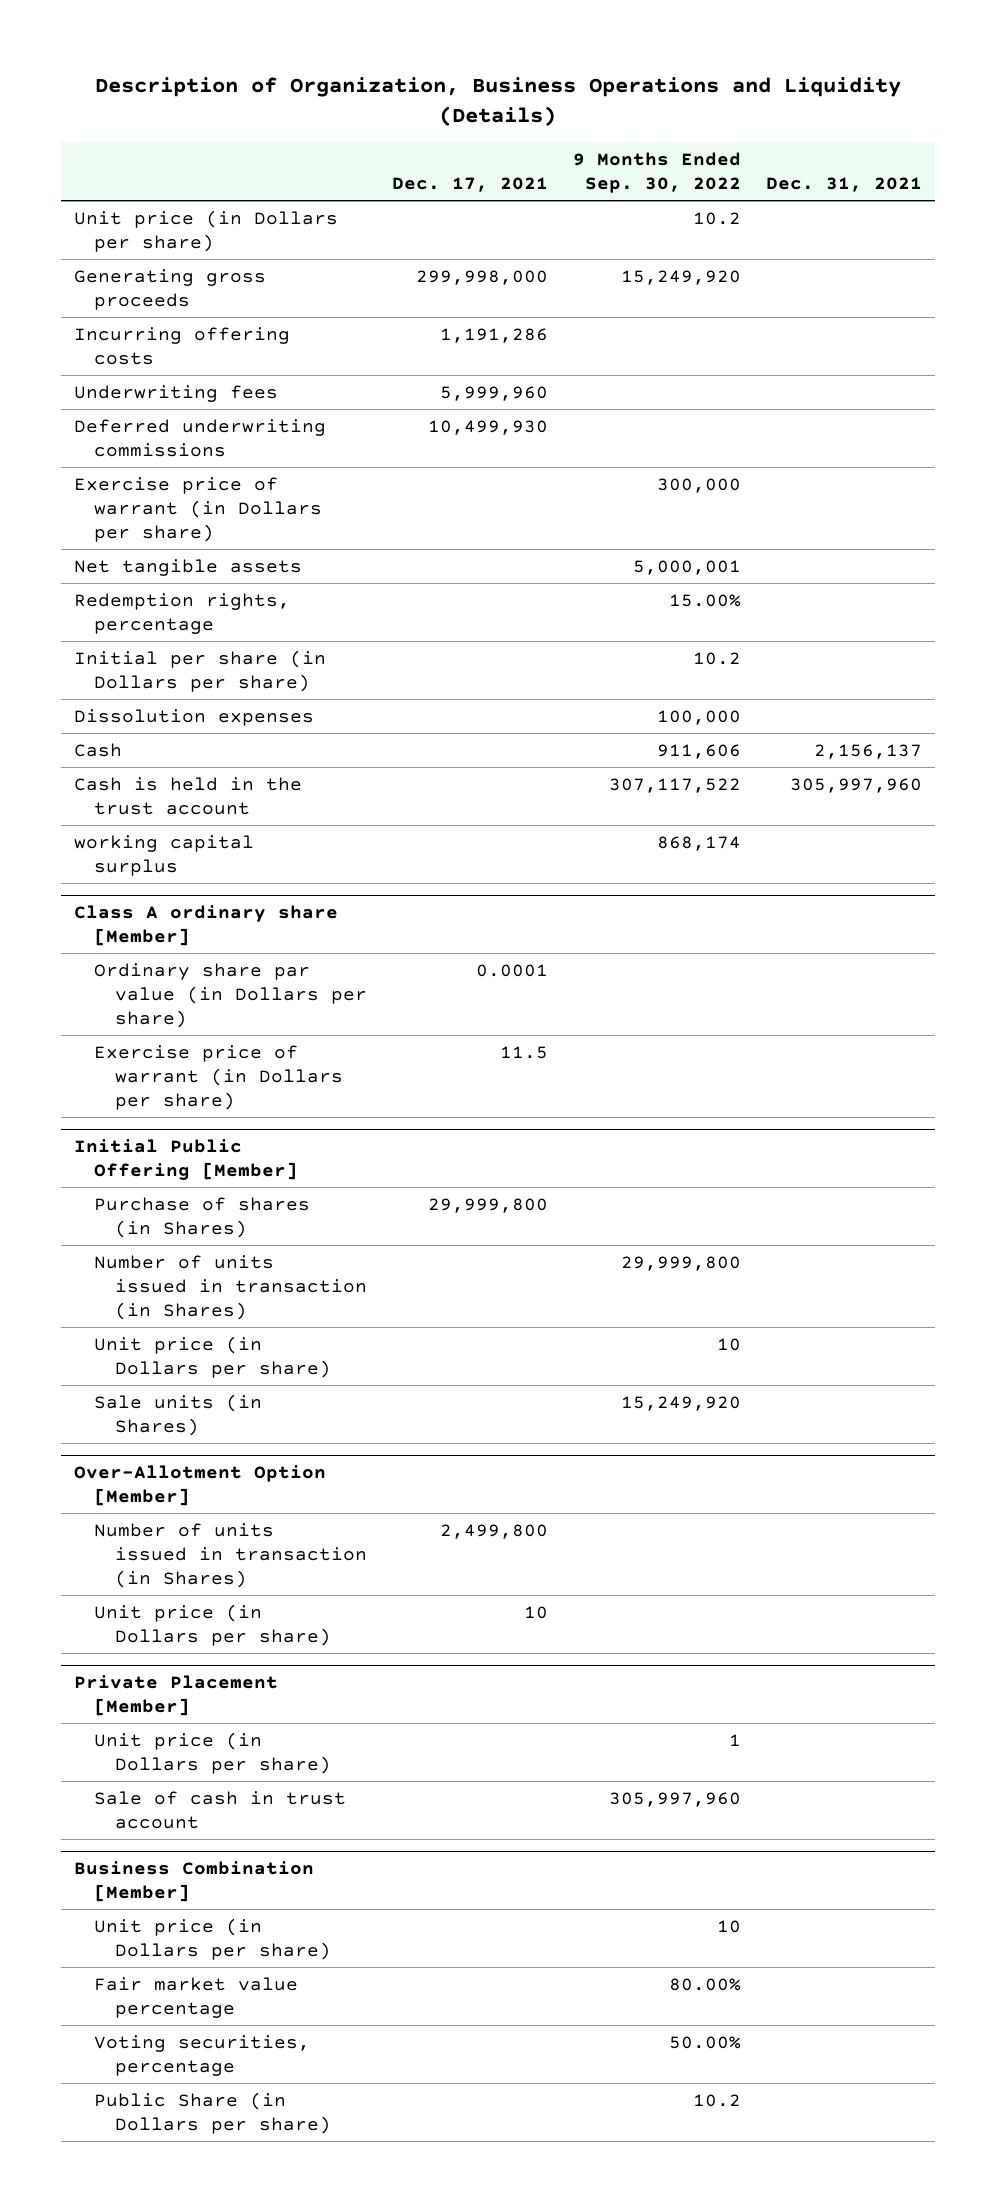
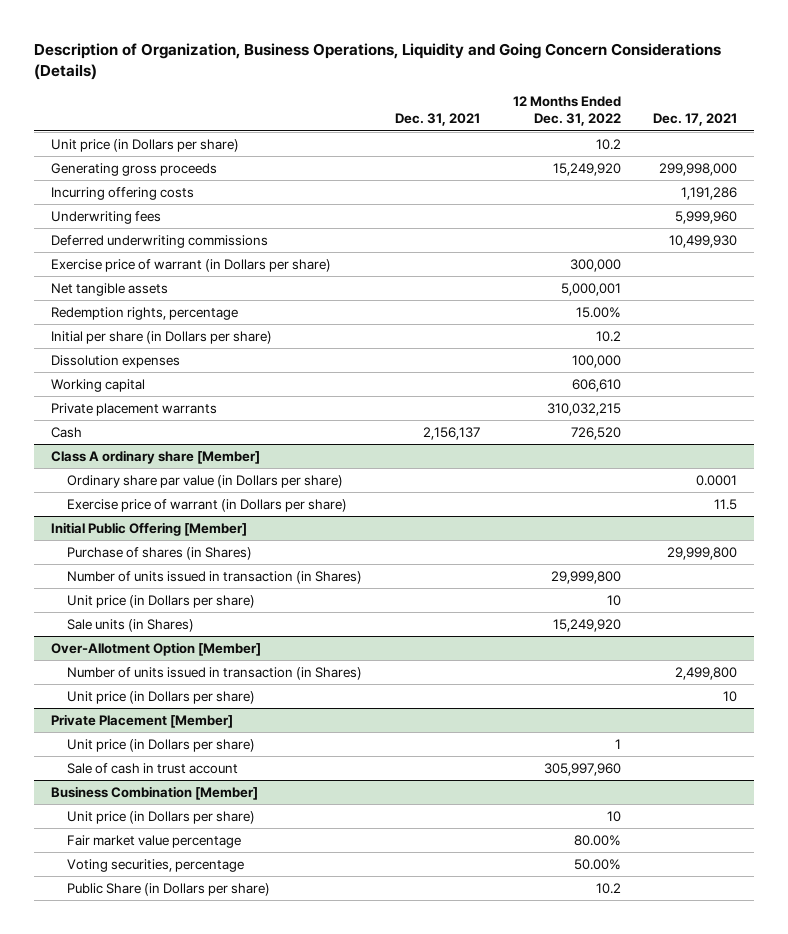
[94,76,901,127] Description of Organization, Business Operations and Liquidity (Details) -> [34,43,722,81] Description of Organization, Business Operations, Liquidity and Going Concern Considerations (Details)
[572,152,741,194] 9 Months Ended Sep. 30, 2022 -> none
none -> [512,96,621,127] 12 Months Ended Dec. 31, 2022
none -> [50,378,145,392] Working capital
none -> [50,402,217,416] Private placement warrants
[73,776,302,815] Cash is held in the trust account -> none
[73,834,254,876] working capital surplus -> none

